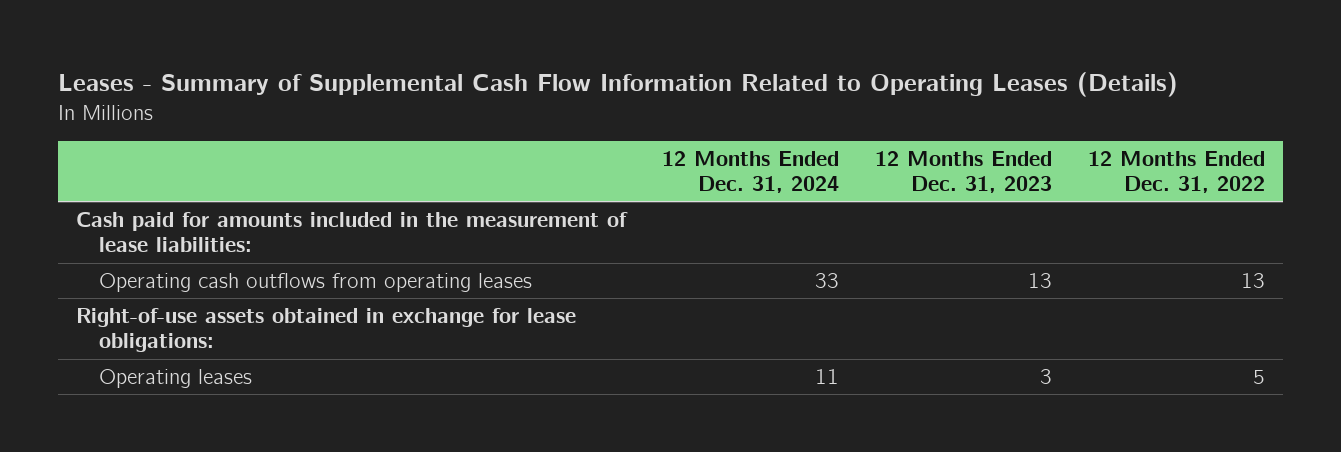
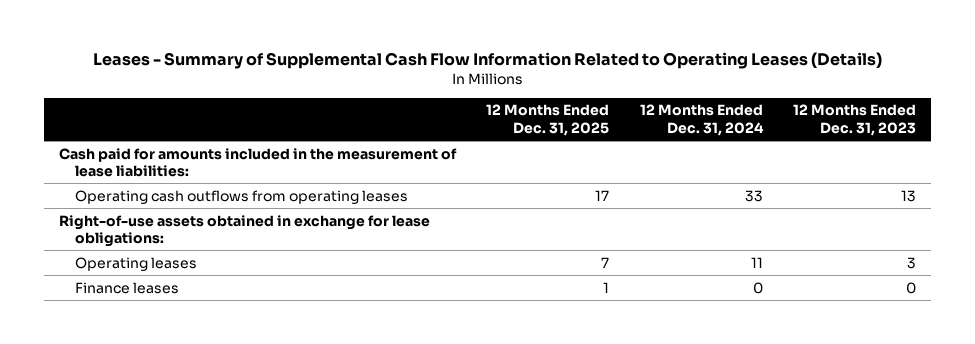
[1087,150,1265,194] 12 Months Ended Dec. 31, 2022 -> none
none -> [486,104,610,136] 12 Months Ended Dec. 31, 2025
none -> [75,281,180,294] Finance leases

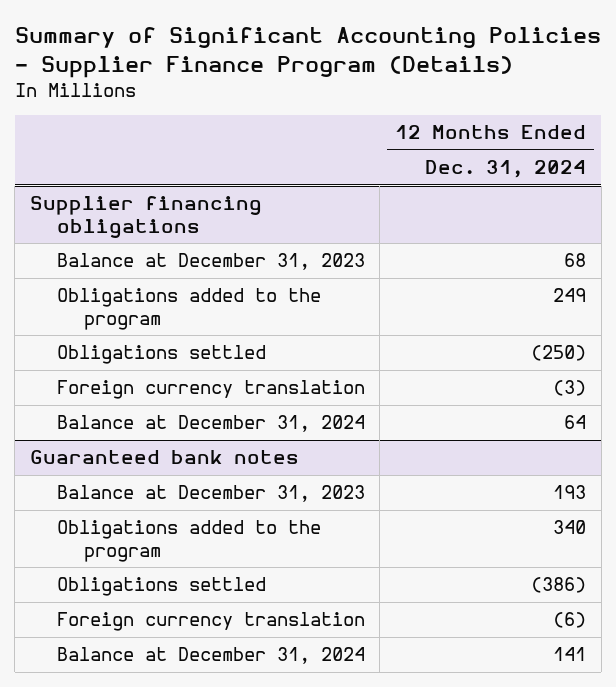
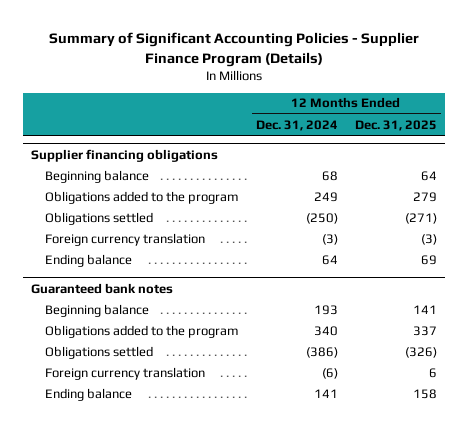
none -> [354,119,437,131] Dec. 31, 2025
[56,253,365,271] Balance at December 31, 2023 -> [45,169,150,183] Beginning balance
[56,415,365,433] Balance at December 31, 2024 -> [45,253,133,267] Ending balance
[56,485,365,503] Balance at December 31, 2023 -> [45,303,150,317] Beginning balance
[56,647,365,665] Balance at December 31, 2024 -> [45,387,133,401] Ending balance

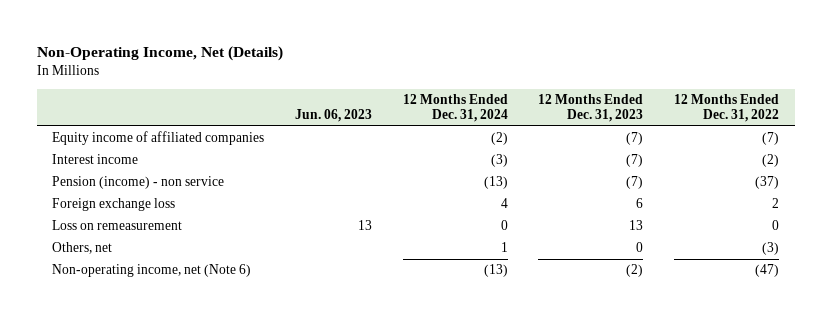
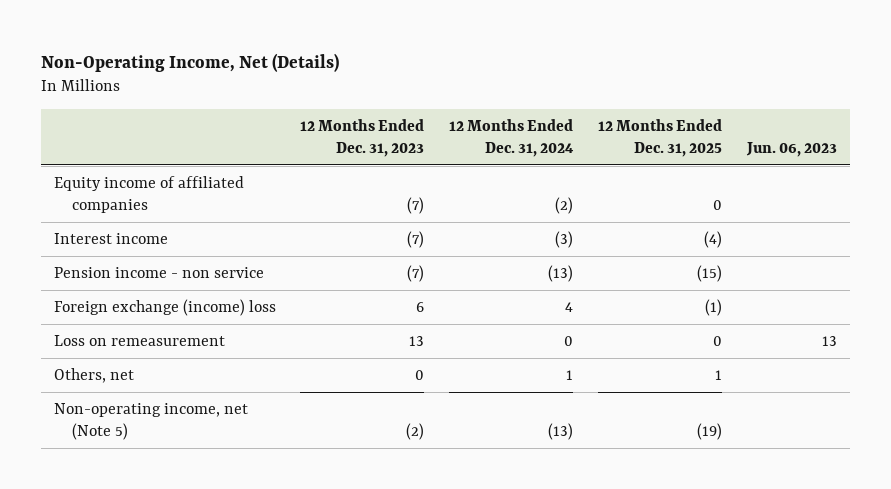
[674,93,780,123] 12 Months Ended Dec. 31, 2022 -> none
none -> [598,118,723,157] 12 Months Ended Dec. 31, 2025
[52,176,225,190] Pension (income) - non service -> [53,267,264,279] Pension income - non service
[52,198,176,212] Foreign exchange loss -> [53,299,276,317] Foreign exchange (income) loss
[52,264,252,278] Non-operating income, net (Note 6) -> [53,403,248,440] Non-operating income, net (Note 5)

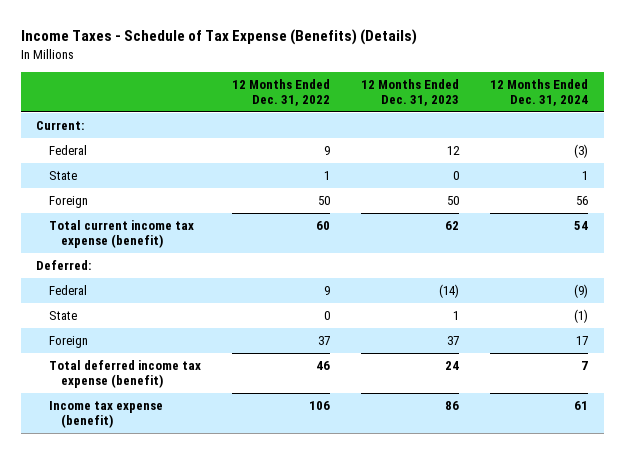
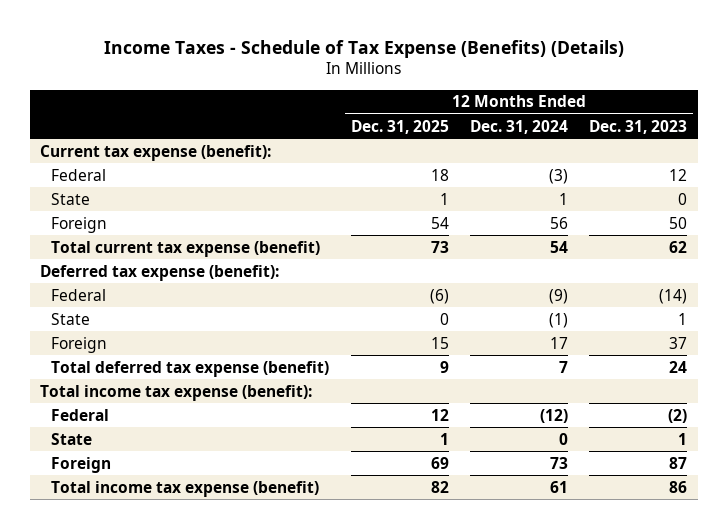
[231,78,330,107] 12 Months Ended Dec. 31, 2022 -> none
none -> [350,119,449,134] Dec. 31, 2025
[36,120,85,130] Current: -> [40,144,272,161] Current tax expense (benefit):
[48,219,194,249] Total current income tax expense (benefit) -> [51,240,321,257] Total current tax expense (benefit)
[36,259,92,270] Deferred: -> [40,264,280,281] Deferred tax expense (benefit):
[48,359,201,389] Total deferred income tax expense (benefit) -> [51,360,330,377] Total deferred tax expense (benefit)
none -> [40,384,313,401] Total income tax expense (benefit):
none -> [51,408,110,421] Federal
none -> [51,432,93,445] State
none -> [51,456,112,473] Foreign
[48,400,163,429] Income tax expense (benefit) -> [51,480,320,497] Total income tax expense (benefit)

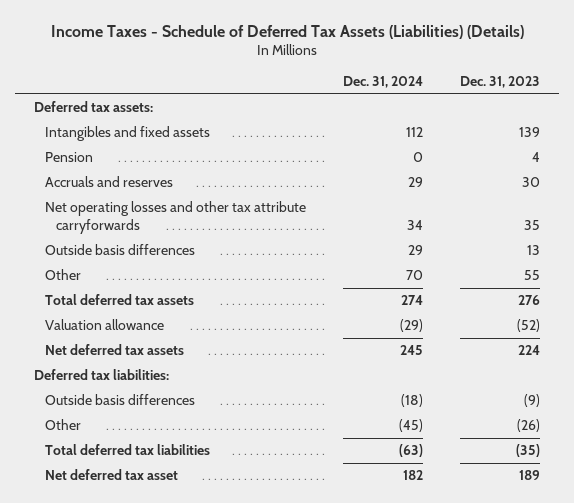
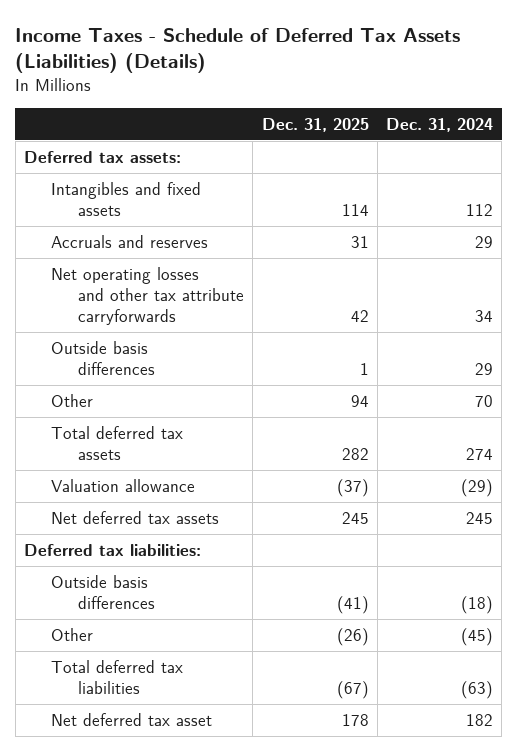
[460,76,541,89] Dec. 31, 2023 -> none
none -> [261,117,369,132] Dec. 31, 2025
[44,152,93,163] Pension -> none

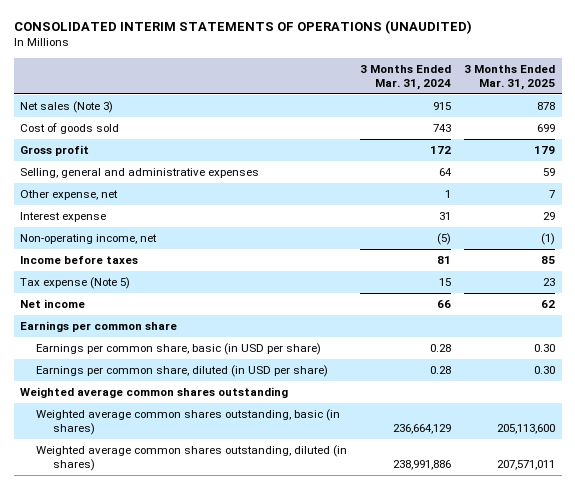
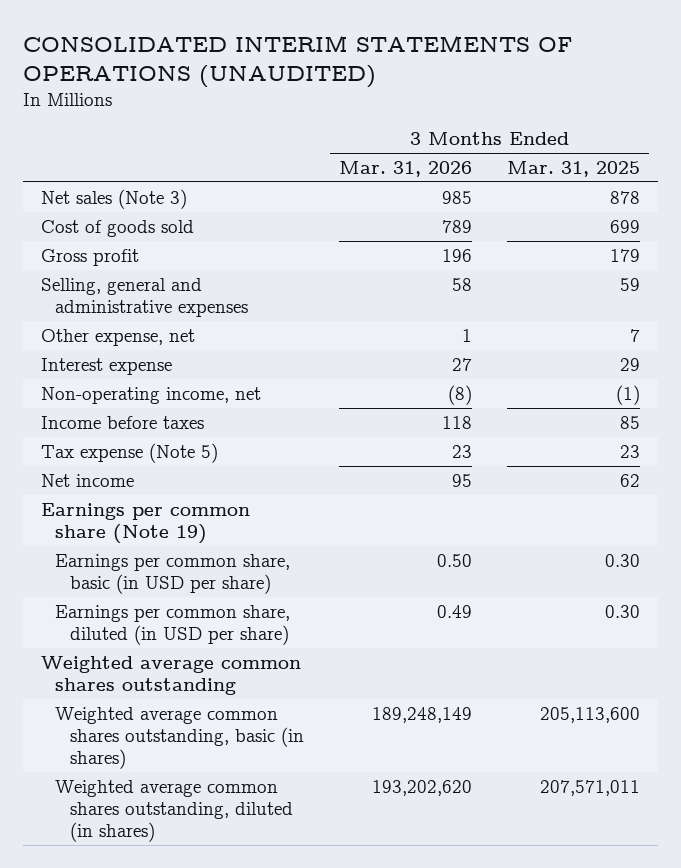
[360,64,452,90] 3 Months Ended Mar. 31, 2024 -> none
none -> [338,160,472,177] Mar. 31, 2026
[20,321,178,333] Earnings per common share -> [41,502,251,544] Earnings per common share (Note 19)

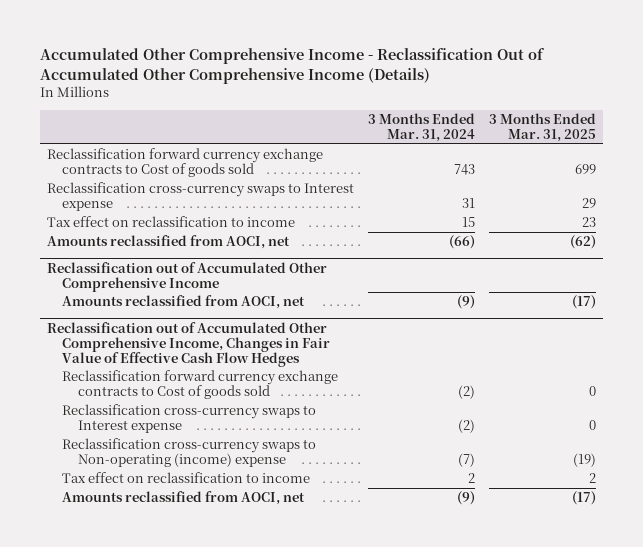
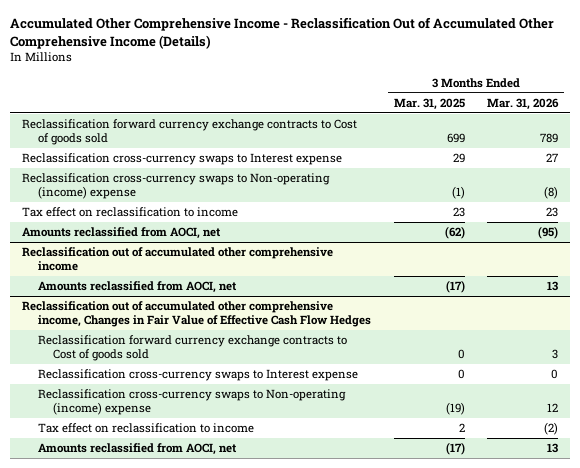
[368,112,476,142] 3 Months Ended Mar. 31, 2024 -> none
none -> [487,97,560,110] Mar. 31, 2026
none -> [21,173,330,200] Reclassification cross-currency swaps to Non-operating (income) expense
[47,261,328,292] Reclassification out of Accumulated Other Comprehensive Income -> [21,247,333,272] Reclassification out of accumulated other comprehensive income
[47,321,331,367] Reclassification out of Accumulated Other Comprehensive Income, Changes in Fair Value of Effective Cash Flow Hedges -> [21,301,371,328] Reclassification out of accumulated other comprehensive income, Changes in Fair Value of Effective Cash Flow Hedges

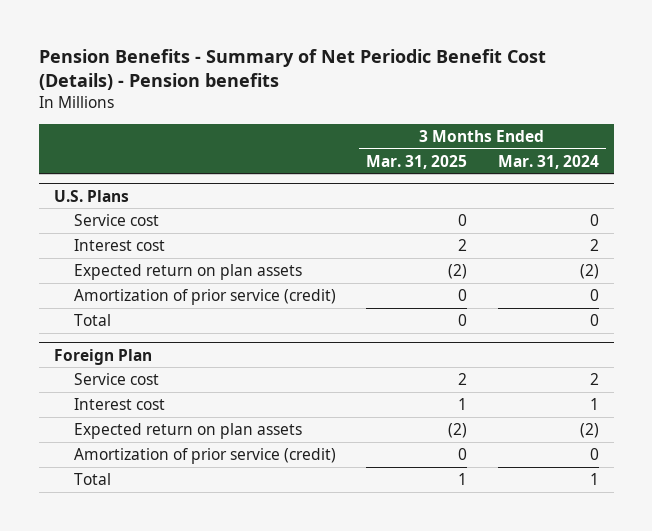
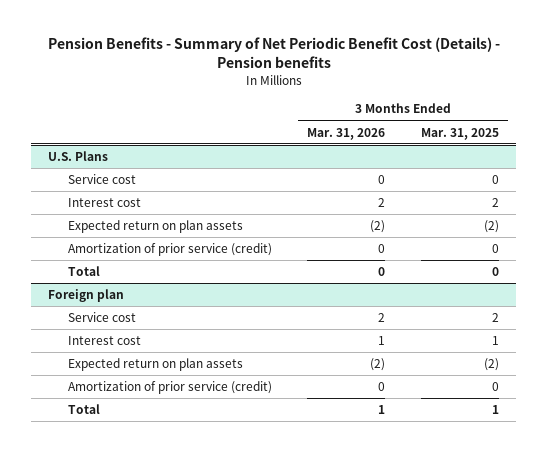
[497,154,599,169] Mar. 31, 2024 -> none
none -> [307,127,386,140] Mar. 31, 2026
[53,348,152,365] Foreign Plan -> [48,289,125,303] Foreign plan

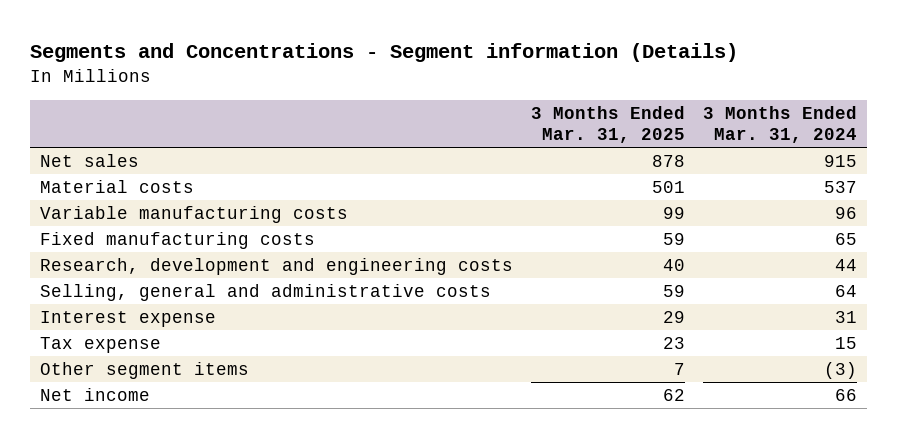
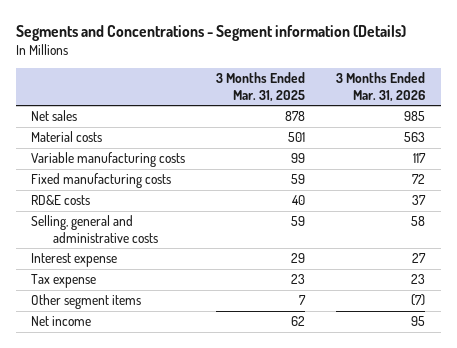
[703,105,858,144] 3 Months Ended Mar. 31, 2024 -> none
none -> [336,72,426,102] 3 Months Ended Mar. 31, 2026
[39,258,513,276] Research, development and engineering costs -> [31,195,91,206] RD&E costs

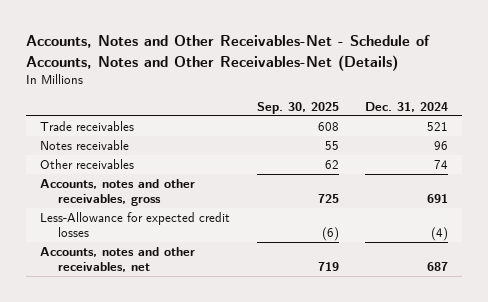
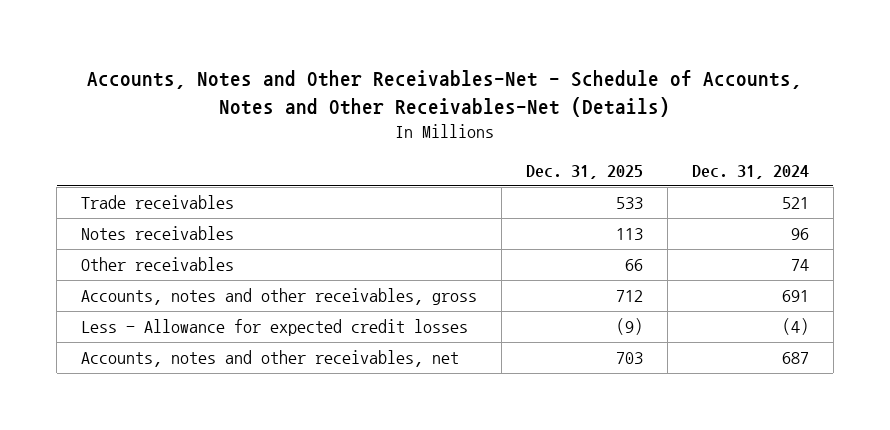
[256,102,339,115] Sep. 30, 2025 -> none
none -> [526,165,644,180] Dec. 31, 2025
[39,139,129,150] Notes receivable -> [81,226,235,241] Notes receivables
[39,211,230,237] Less-Allowance for expected credit losses -> [81,319,469,337] Less - Allowance for expected credit losses

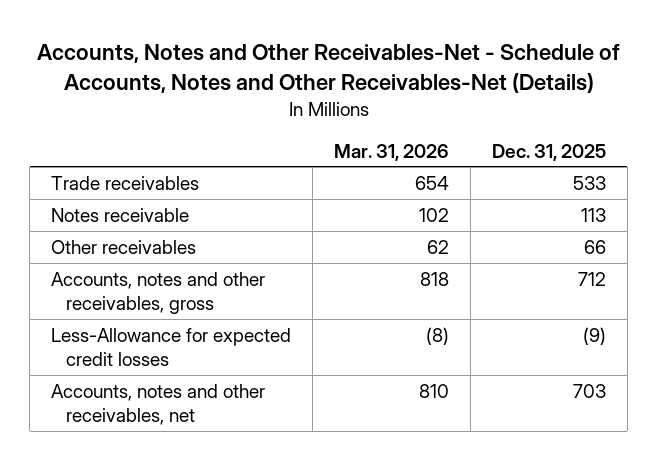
[691,165,809,180] Dec. 31, 2024 -> none
none -> [334,143,450,161] Mar. 31, 2026
[81,226,235,241] Notes receivables -> [51,207,190,222] Notes receivable
[81,319,469,337] Less - Allowance for expected credit losses -> [51,327,292,366] Less-Allowance for expected credit losses

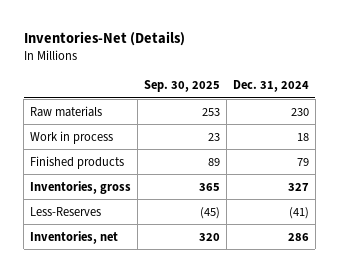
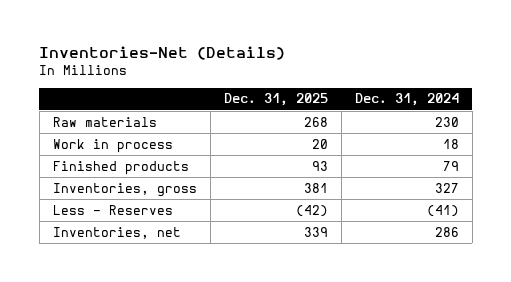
[144,80,221,93] Sep. 30, 2025 -> none
none -> [223,93,328,107] Dec. 31, 2025
[30,206,102,216] Less-Reserves -> [52,204,173,215] Less - Reserves

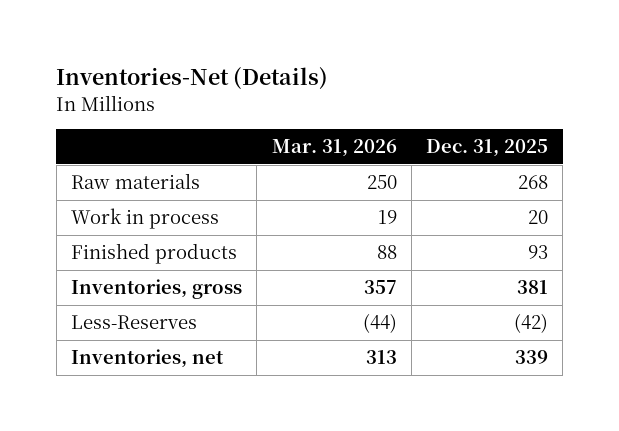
[354,93,459,107] Dec. 31, 2024 -> none
none -> [271,139,397,158] Mar. 31, 2026
[52,204,173,215] Less - Reserves -> [70,315,197,330] Less-Reserves

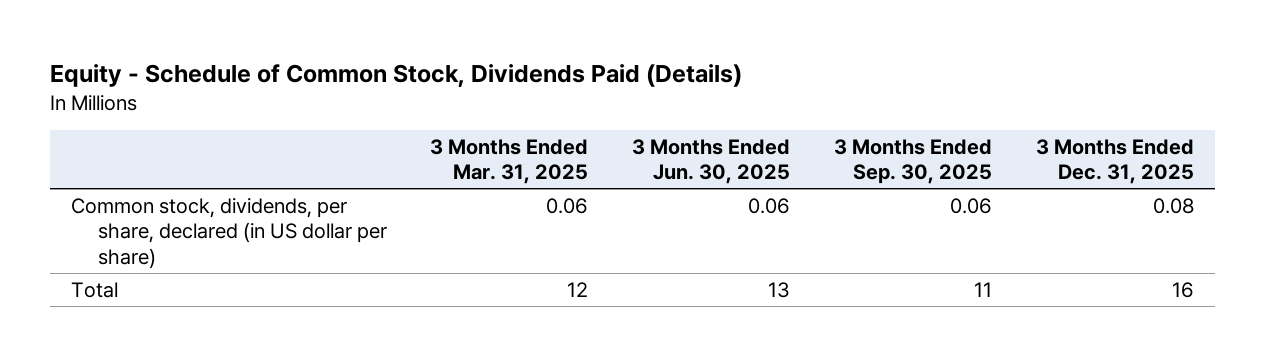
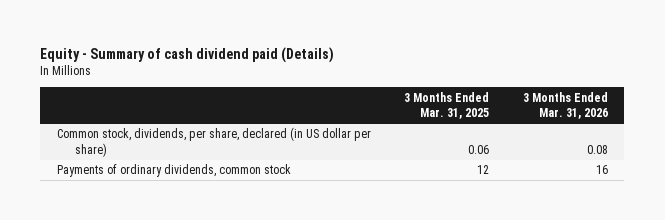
[49,63,742,87] Equity - Schedule of Common Stock, Dividends Paid (Details) -> [40,47,335,64] Equity - Summary of cash dividend paid (Details)
[632,138,791,185] 3 Months Ended Jun. 30, 2025 -> none
[833,138,992,185] 3 Months Ended Sep. 30, 2025 -> none
[1035,138,1194,185] 3 Months Ended Dec. 31, 2025 -> none
none -> [522,91,608,120] 3 Months Ended Mar. 31, 2026
[71,281,119,298] Total -> [57,164,292,178] Payments of ordinary dividends, common stock

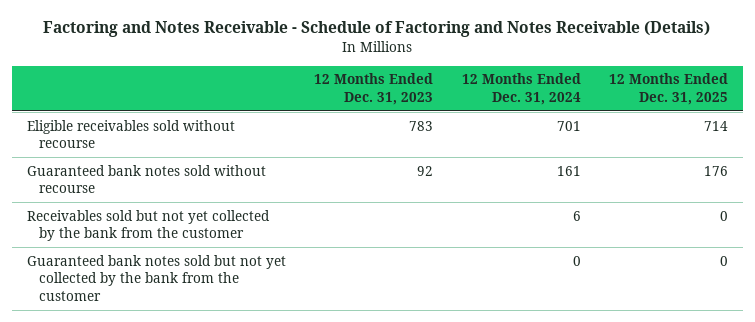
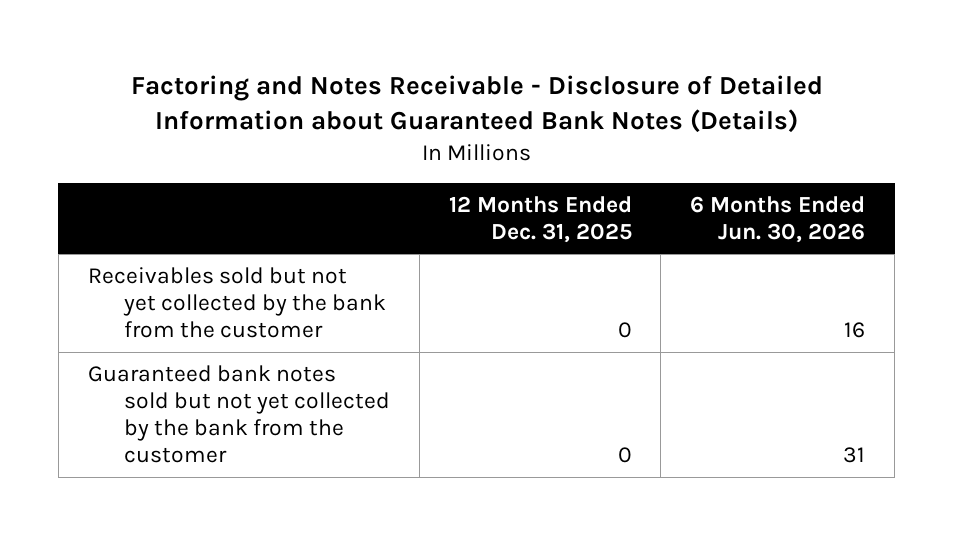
[43,21,711,38] Factoring and Notes Receivable - Schedule of Factoring and Notes Receivable (Details) -> [130,74,823,133] Factoring and Notes Receivable - Disclosure of Detailed Information about Guaranteed Bank Notes (Details)
[314,73,434,105] 12 Months Ended Dec. 31, 2023 -> none
[461,73,581,105] 12 Months Ended Dec. 31, 2024 -> none
none -> [690,195,866,243] 6 Months Ended Jun. 30, 2026
[26,119,235,149] Eligible receivables sold without recourse -> none
[26,164,266,194] Guaranteed bank notes sold without recourse -> none

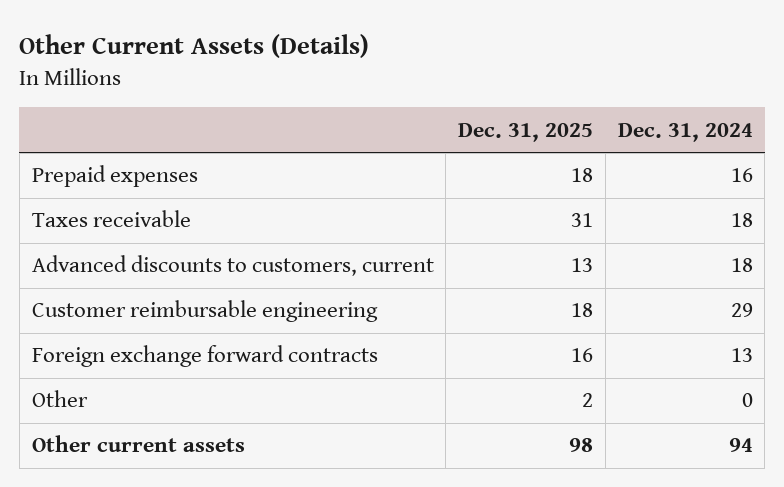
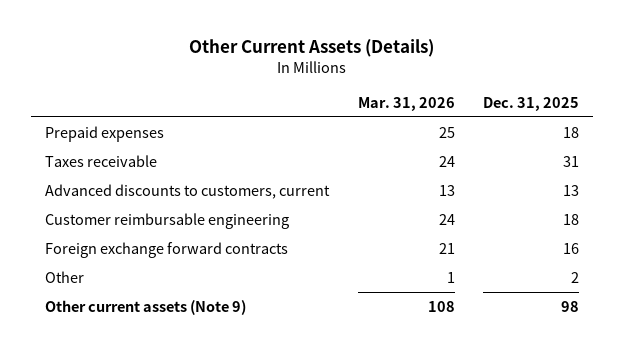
[617,122,753,142] Dec. 31, 2024 -> none
none -> [357,96,455,111] Mar. 31, 2026
[31,435,245,453] Other current assets -> [44,299,246,315] Other current assets (Note 9)

